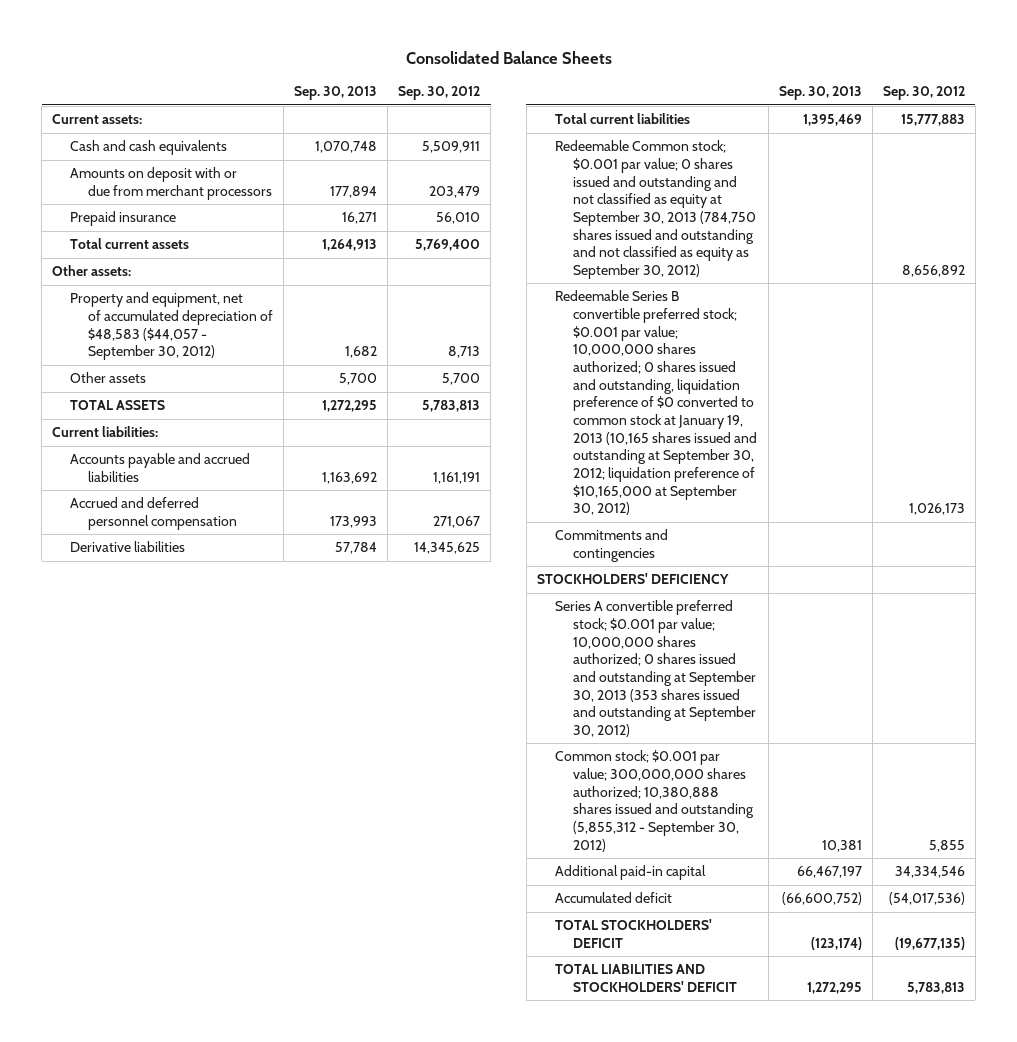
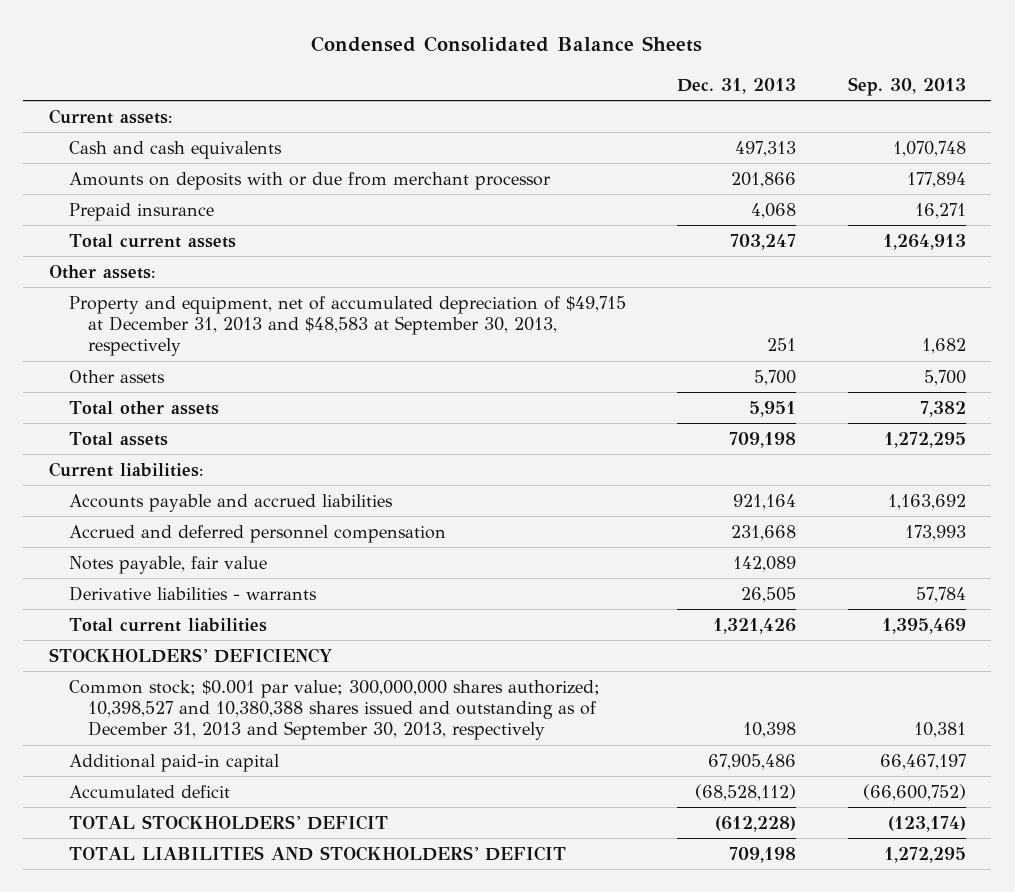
[405,50,612,64] Consolidated Balance Sheets -> [311,36,703,53] Condensed Consolidated Balance Sheets
[398,86,481,101] Sep. 30, 2012 -> none
none -> [677,77,797,94] Dec. 31, 2013
[70,167,272,201] Amounts on deposit with or due from merchant processors -> [68,171,551,190] Amounts on deposits with or due from merchant processor
[70,292,273,361] Property and equipment, net of accumulated depreciation of $48,583 ($44,057 - September 30, 2012) -> [68,295,626,357] Property and equipment, net of accumulated depreciation of $49,715 at December 31, 2013 and $48,583 at September 30, 2013, respectively
none -> [68,400,219,415] Total other assets
[70,400,166,411] TOTAL ASSETS -> [68,431,168,446] Total assets
none -> [68,555,267,574] Notes payable, fair value
[70,541,186,553] Derivative liabilities -> [68,585,317,601] Derivative liabilities - warrants
[554,140,756,280] Redeemable Common stock; $0.001 par value; 0 shares issued and outstanding and not classified as equity at September 30, 2013 (784,750 shares issued and outstanding and not classified as equity as September 30, 2012) -> none
[554,290,757,516] Redeemable Series B convertible preferred stock; $0.001 par value; 10,000,000 shares authorized; 0 shares issued and outstanding, liquidation preference of $0 converted to common stock at January 19, 2013 (10,165 shares issued and outstanding at September 30, 2012; liquidation preference of $10,165,000 at September 30, 2012) -> none
[554,529,668,563] Commitments and contingencies -> none
[554,600,756,738] Series A convertible preferred stock; $0.001 par value; 10,000,000 shares authorized; 0 shares issued and outstanding at September 30, 2013 (353 shares issued and outstanding at September 30, 2012) -> none
[554,750,754,852] Common stock; $0.001 par value; 300,000,000 shares authorized; 10,380,888 shares issued and outstanding (5,855,312 - September 30, 2012) -> [68,679,600,741] Common stock; $0.001 par value; 300,000,000 shares authorized; 10,398,527 and 10,380,388 shares issued and outstanding as of December 31, 2013 and September 30, 2013, respectively

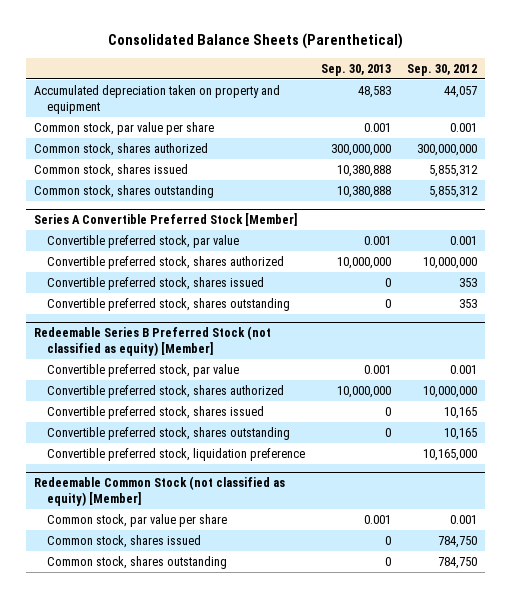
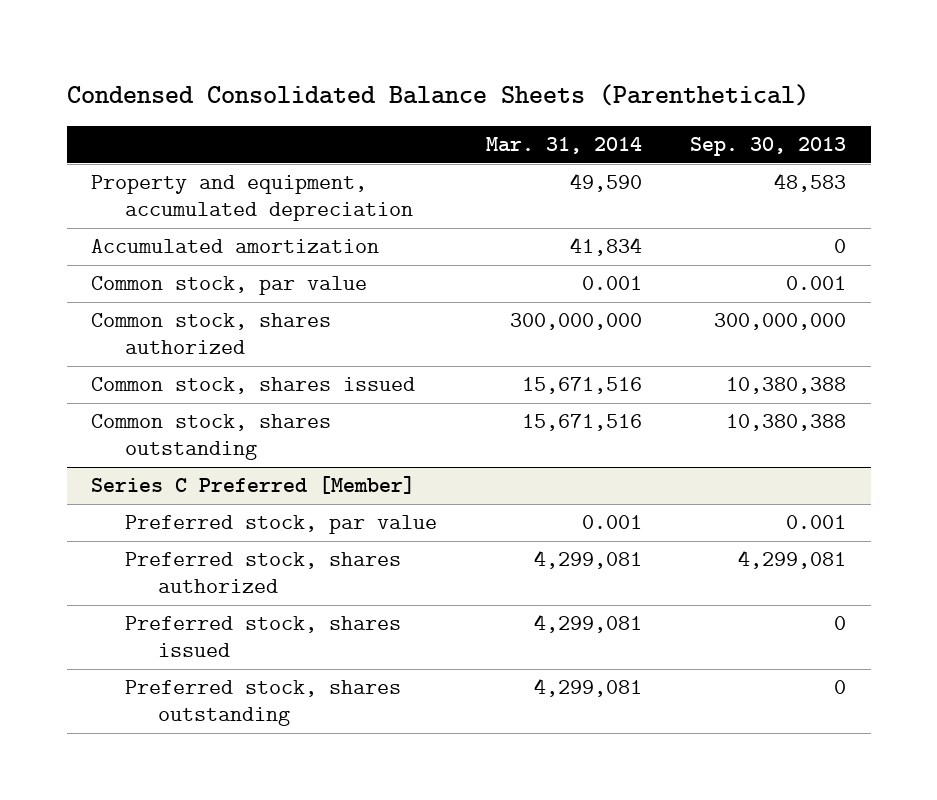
[107,33,403,50] Consolidated Balance Sheets (Parenthetical) -> [66,83,809,106] Condensed Consolidated Balance Sheets (Parenthetical)
[407,63,478,76] Sep. 30, 2012 -> none
none -> [485,137,642,155] Mar. 31, 2014
[33,85,280,115] Accumulated depreciation taken on property and equipment -> [91,175,413,222] Property and equipment, accumulated depreciation
none -> [91,239,380,254] Accumulated amortization
[33,122,214,136] Common stock, par value per share -> [91,276,368,296] Common stock, par value
[33,213,297,227] Series A Convertible Preferred Stock [Member] -> none
[33,326,271,357] Redeemable Series B Preferred Stock (not classified as equity) [Member] -> none
[46,364,239,378] Convertible preferred stock, par value -> none
[46,385,284,399] Convertible preferred stock, shares authorized -> none
[46,406,264,420] Convertible preferred stock, shares issued -> none
[46,427,290,441] Convertible preferred stock, shares outstanding -> none
[46,448,305,462] Convertible preferred stock, liquidation preference -> none
[33,476,285,507] Redeemable Common Stock (not classified as equity) [Member] -> none
[46,514,227,528] Common stock, par value per share -> none
[46,535,201,549] Common stock, shares issued -> none
[46,556,227,570] Common stock, shares outstanding -> none
[337,165,392,178] 10,380,888 -> [726,377,847,395] 10,380,388
[337,186,392,199] 10,380,888 -> [726,414,847,432] 10,380,388
none -> [91,476,416,495] Series C Preferred [Member]
[46,235,239,249] Convertible preferred stock, par value -> [124,515,437,535] Preferred stock, par value
[46,256,284,270] Convertible preferred stock, shares authorized -> [124,552,401,594] Preferred stock, shares authorized
[337,257,392,270] 10,000,000 -> [738,550,847,570] 4,299,081
[46,277,264,291] Convertible preferred stock, shares issued -> [124,616,401,658] Preferred stock, shares issued
[46,298,290,312] Convertible preferred stock, shares outstanding -> [124,680,401,727] Preferred stock, shares outstanding

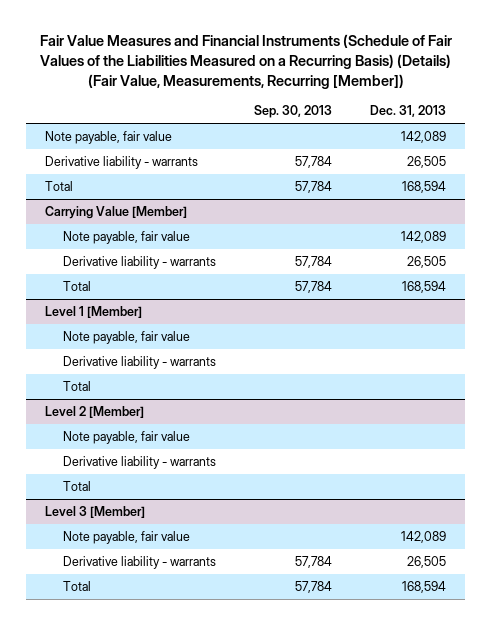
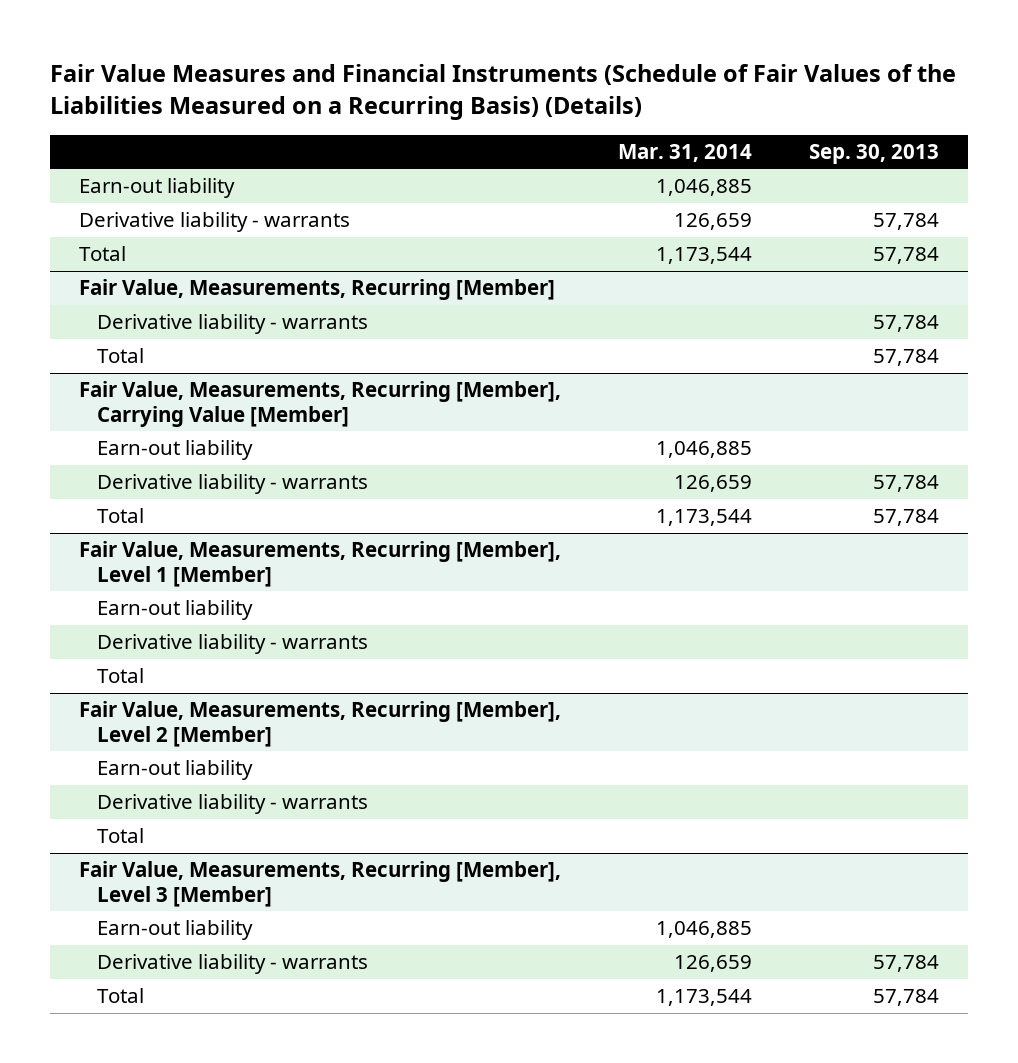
[39,34,452,89] Fair Value Measures and Financial Instruments (Schedule of Fair Values of the Liabilities Measured on a Recurring Basis) (Details) (Fair Value, Measurements, Recurring [Member]) -> [50,64,957,121] Fair Value Measures and Financial Instruments (Schedule of Fair Values of the Liabilities Measured on a Recurring Basis) (Details)
[370,105,447,118] Dec. 31, 2013 -> none
none -> [618,143,753,162] Mar. 31, 2014
[45,131,173,145] Note payable, fair value -> none
none -> [78,178,235,199] Earn-out liability
[45,206,188,220] Carrying Value [Member] -> none
[63,231,191,245] Note payable, fair value -> none
none -> [78,279,555,301] Fair Value, Measurements, Recurring [Member]
[45,306,143,319] Level 1 [Member] -> none
[63,331,191,345] Note payable, fair value -> none
none -> [78,381,561,427] Fair Value, Measurements, Recurring [Member], Carrying Value [Member]
none -> [96,440,253,461] Earn-out liability
none -> [96,474,368,495] Derivative liability - warrants
none -> [96,508,144,524] Total
none -> [78,541,561,587] Fair Value, Measurements, Recurring [Member], Level 1 [Member]
none -> [96,600,253,621] Earn-out liability
[45,406,145,419] Level 2 [Member] -> none
[63,431,191,445] Note payable, fair value -> none
none -> [78,701,561,747] Fair Value, Measurements, Recurring [Member], Level 2 [Member]
none -> [96,760,253,781] Earn-out liability
[45,506,146,519] Level 3 [Member] -> none
[63,531,191,545] Note payable, fair value -> none
none -> [78,861,561,907] Fair Value, Measurements, Recurring [Member], Level 3 [Member]
none -> [96,920,253,941] Earn-out liability

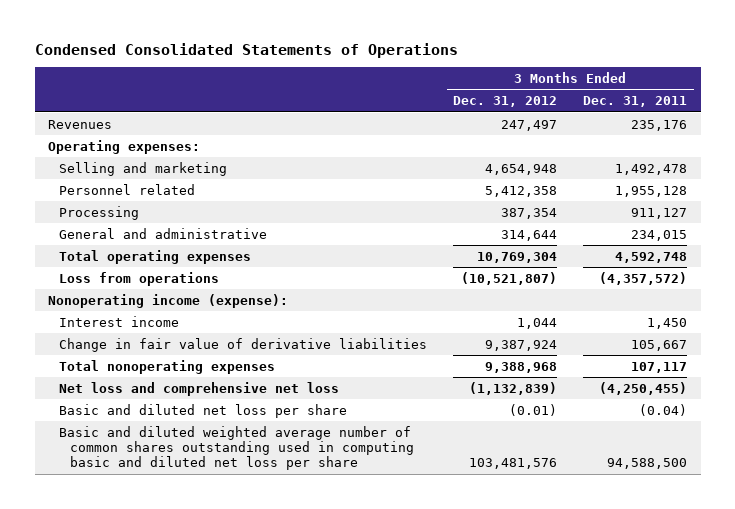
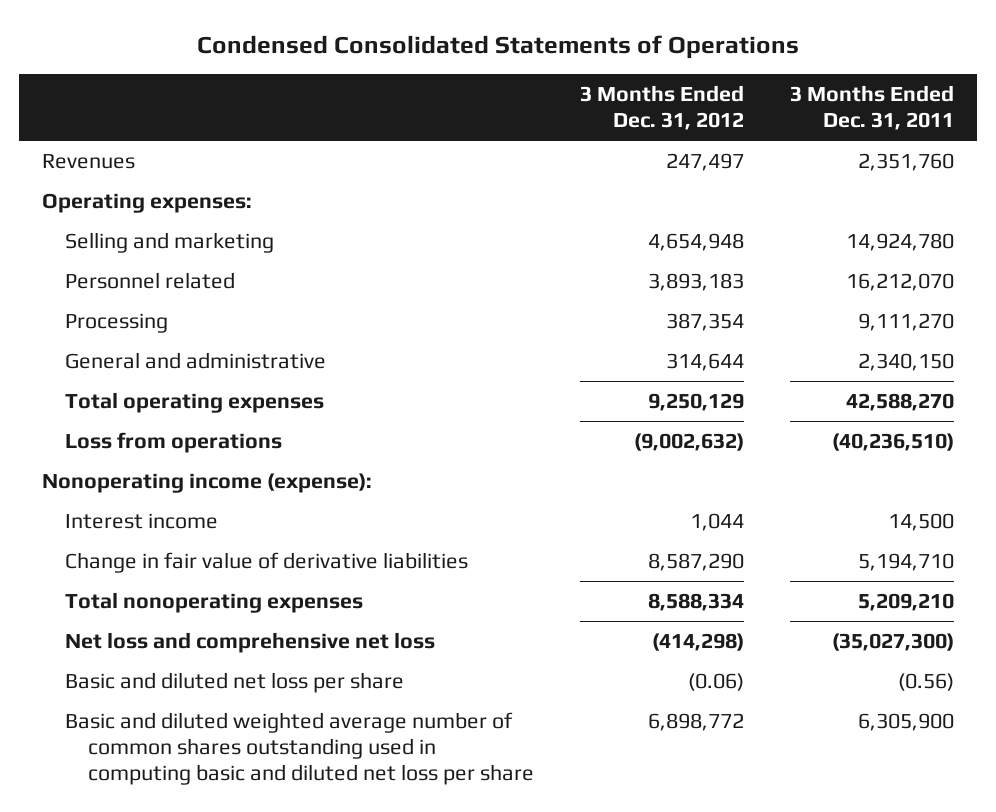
[631,119,688,131] 235,176 -> [857,153,954,172] 2,351,760
[615,163,688,175] 1,492,478 -> [845,233,954,252] 14,924,780
[485,185,558,197] 5,412,358 -> [648,273,745,292] 3,893,183
[615,185,688,197] 1,955,128 -> [845,273,954,292] 16,212,070
[631,207,688,219] 911,127 -> [857,313,954,332] 9,111,270
[631,229,688,241] 234,015 -> [857,353,954,372] 2,340,150
[477,251,558,263] 10,769,304 -> [648,393,745,412] 9,250,129
[615,251,688,263] 4,592,748 -> [845,393,954,412] 42,588,270
[461,271,558,285] (10,521,807) -> [634,433,745,452] (9,002,632)
[599,271,688,285] (4,357,572) -> [831,433,954,452] (40,236,510)
[647,317,688,329] 1,450 -> [887,513,954,532] 14,500
[485,339,558,351] 9,387,924 -> [648,553,745,572] 8,587,290
[631,339,688,351] 105,667 -> [857,553,954,572] 5,194,710
[485,361,558,373] 9,388,968 -> [648,593,745,612] 8,588,334
[631,361,688,373] 107,117 -> [857,593,954,612] 5,209,210
[469,381,558,395] (1,132,839) -> [652,633,745,652] (414,298)
[599,381,688,395] (4,250,455) -> [831,633,954,652] (35,027,300)
[509,403,558,416] (0.01) -> [688,673,745,692] (0.06)
[639,403,688,416] (0.04) -> [897,673,954,692] (0.56)
[469,458,558,470] 103,481,576 -> [648,713,745,732] 6,898,772
[607,458,688,470] 94,588,500 -> [857,713,954,732] 6,305,900

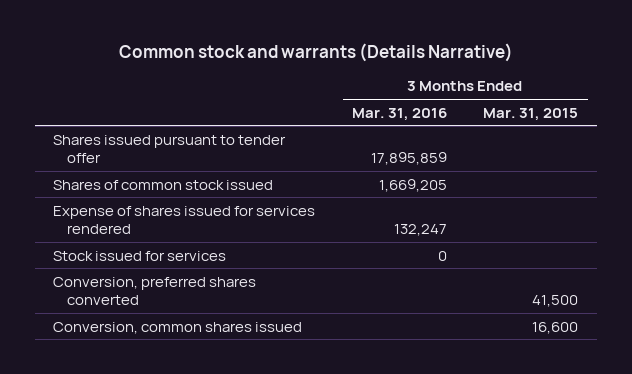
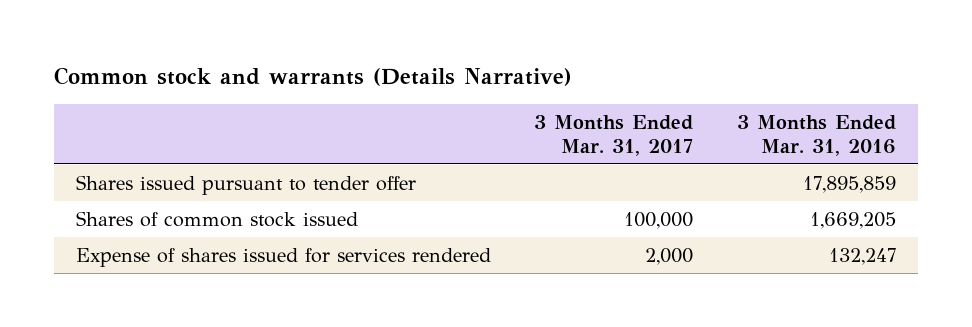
[483,107,579,121] Mar. 31, 2015 -> none
none -> [534,114,694,156] 3 Months Ended Mar. 31, 2017
[53,250,227,261] Stock issued for services -> none
[53,276,257,305] Conversion, preferred shares converted -> none
[53,321,303,334] Conversion, common shares issued -> none

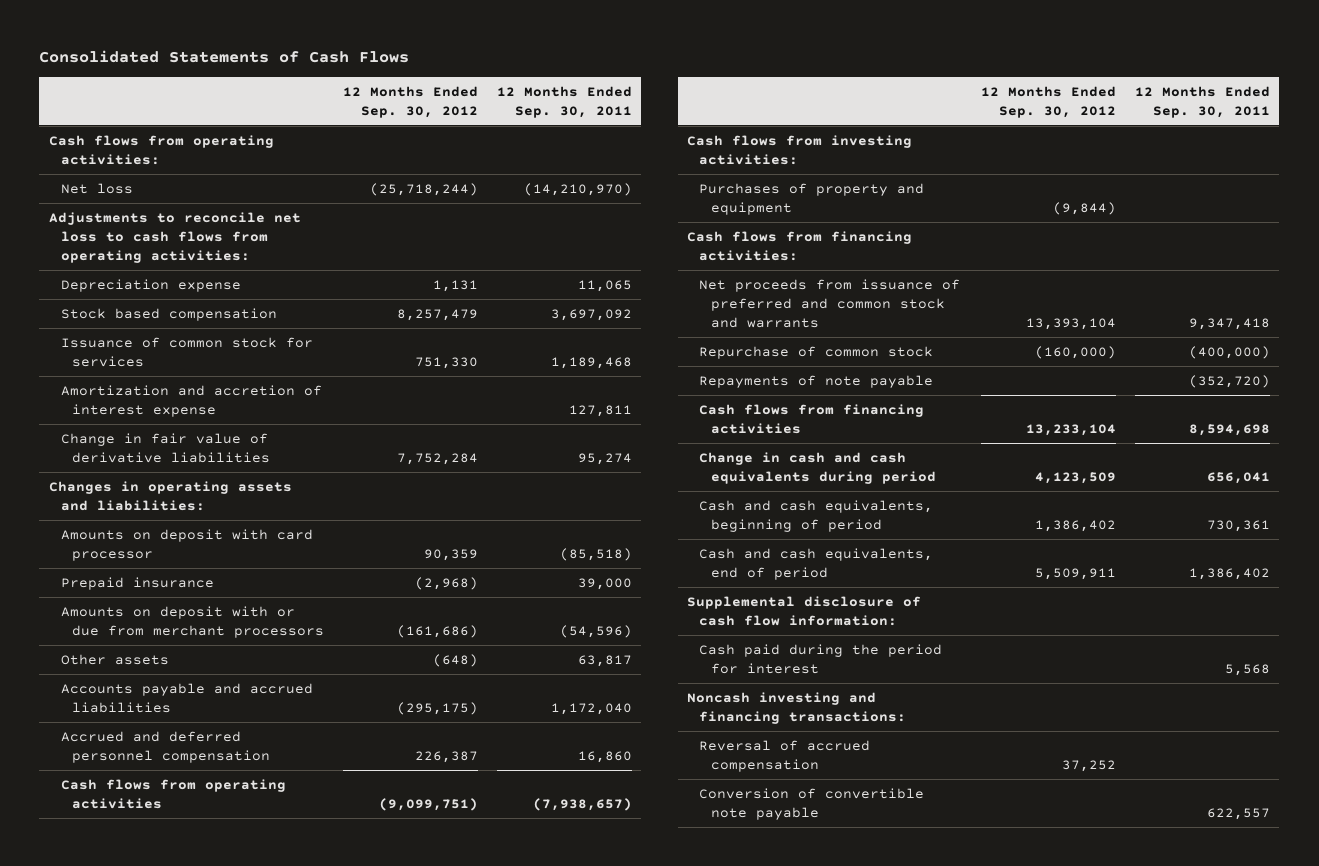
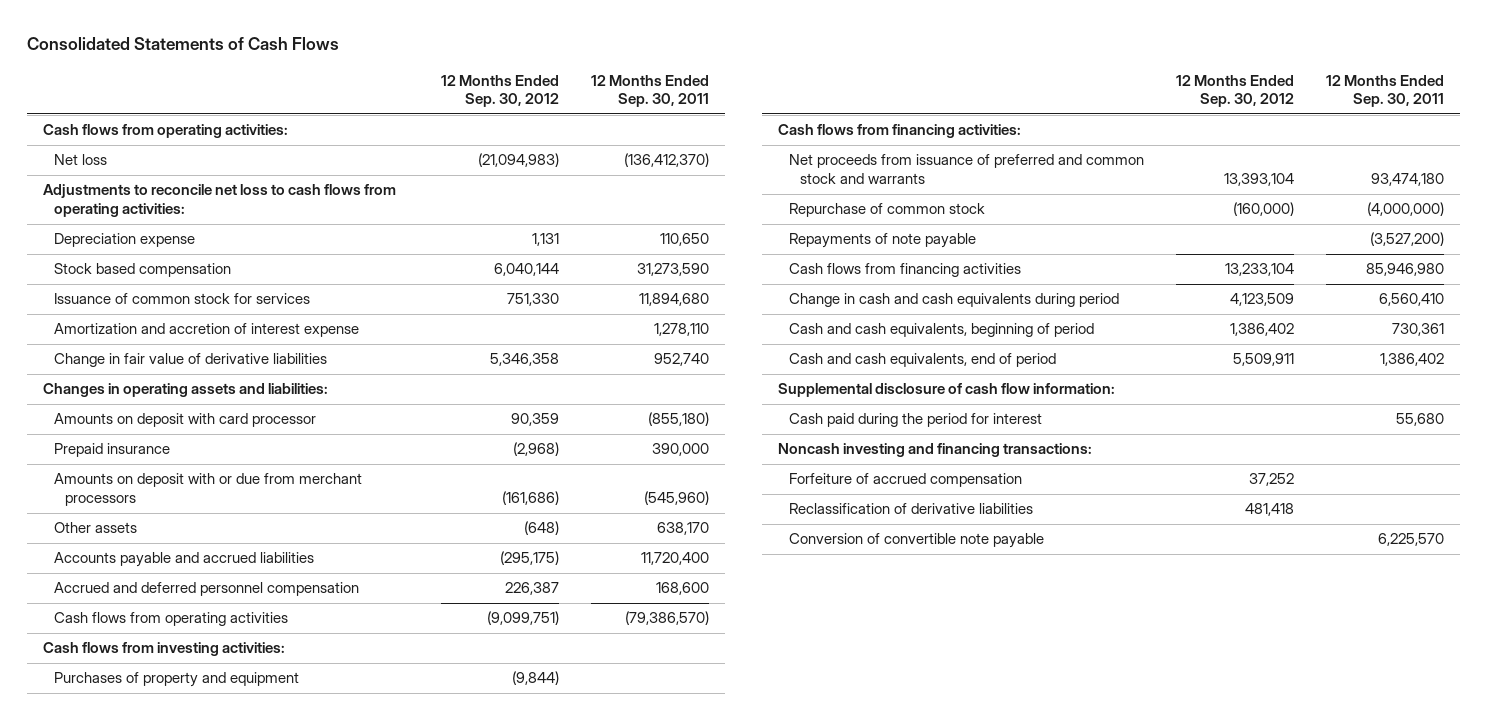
[370,182,479,196] (25,718,244) -> [477,153,559,168] (21,094,983)
[523,182,632,196] (14,210,970) -> [623,153,709,168] (136,412,370)
[577,279,632,292] 11,065 -> [659,233,709,247] 110,650
[397,308,479,321] 8,257,479 -> [493,263,559,277] 6,040,144
[550,308,632,321] 3,697,092 -> [636,263,709,277] 31,273,590
[550,356,632,369] 1,189,468 -> [638,293,709,307] 11,894,680
[568,404,632,417] 127,811 -> [653,323,709,337] 1,278,110
[397,452,479,465] 7,752,284 -> [489,353,559,367] 5,346,358
[577,452,632,465] 95,274 -> [653,353,709,367] 952,740
[559,547,632,561] (85,518) -> [647,412,709,427] (855,180)
[577,577,632,590] 39,000 -> [651,443,709,457] 390,000
[559,624,632,638] (54,596) -> [643,490,709,505] (545,960)
[577,654,632,667] 63,817 -> [656,522,709,536] 638,170
[550,702,632,715] 1,172,040 -> [640,552,709,566] 11,720,400
[577,750,632,763] 16,860 -> [655,582,709,596] 168,600
[532,797,632,811] (7,938,657) -> [624,611,709,626] (79,386,570)
[1189,317,1271,330] 9,347,418 -> [1370,172,1444,186] 93,474,180
[1189,345,1271,359] (400,000) -> [1366,202,1444,217] (4,000,000)
[1189,374,1271,388] (352,720) -> [1369,232,1444,247] (3,527,200)
[1189,423,1271,436] 8,594,698 -> [1365,263,1444,277] 85,946,980
[1207,471,1271,484] 656,041 -> [1378,293,1444,307] 6,560,410
[1225,663,1271,676] 5,568 -> [1395,413,1444,427] 55,680
[698,739,870,772] Reversal of accrued compensation -> [788,473,1022,488] Forfeiture of accrued compensation
none -> [788,503,1033,515] Reclassification of derivative liabilities
[1207,807,1271,820] 622,557 -> [1377,533,1444,547] 6,225,570

